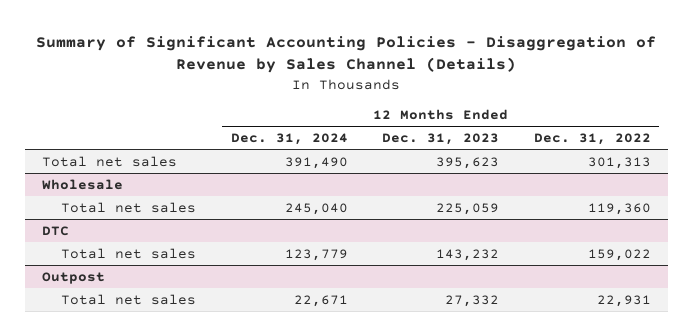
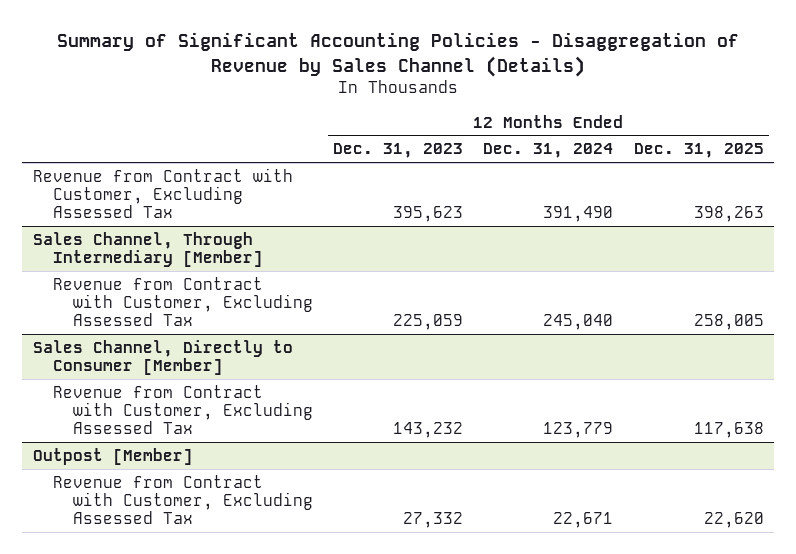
[533,132,651,145] Dec. 31, 2022 -> none
none -> [633,143,764,159] Dec. 31, 2025
[42,155,178,167] Total net sales -> [32,167,293,219] Revenue from Contract with Customer, Excluding Assessed Tax
[42,178,124,190] Wholesale -> [32,231,263,268] Sales Channel, Through Intermediary [Member]
[61,201,197,213] Total net sales -> [52,276,314,327] Revenue from Contract with Customer, Excluding Assessed Tax
[42,225,70,236] DTC -> [32,339,293,376] Sales Channel, Directly to Consumer [Member]
[61,247,197,259] Total net sales -> [52,384,314,435] Revenue from Contract with Customer, Excluding Assessed Tax
[42,271,106,284] Outpost -> [32,447,193,465] Outpost [Member]
[61,293,197,305] Total net sales -> [52,474,314,525] Revenue from Contract with Customer, Excluding Assessed Tax

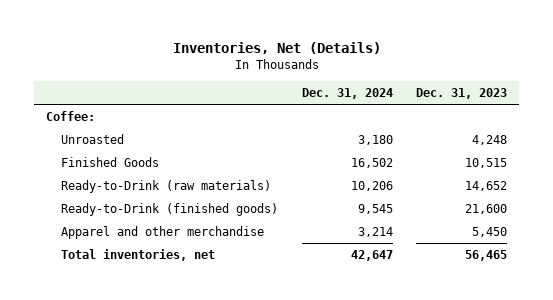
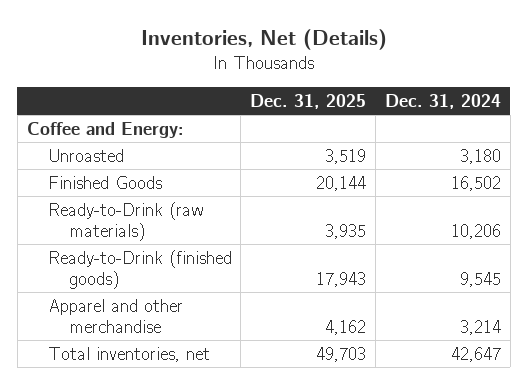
[416,87,508,99] Dec. 31, 2023 -> none
none -> [250,94,367,110] Dec. 31, 2025
[45,110,95,121] Coffee: -> [26,121,184,138] Coffee and Energy:

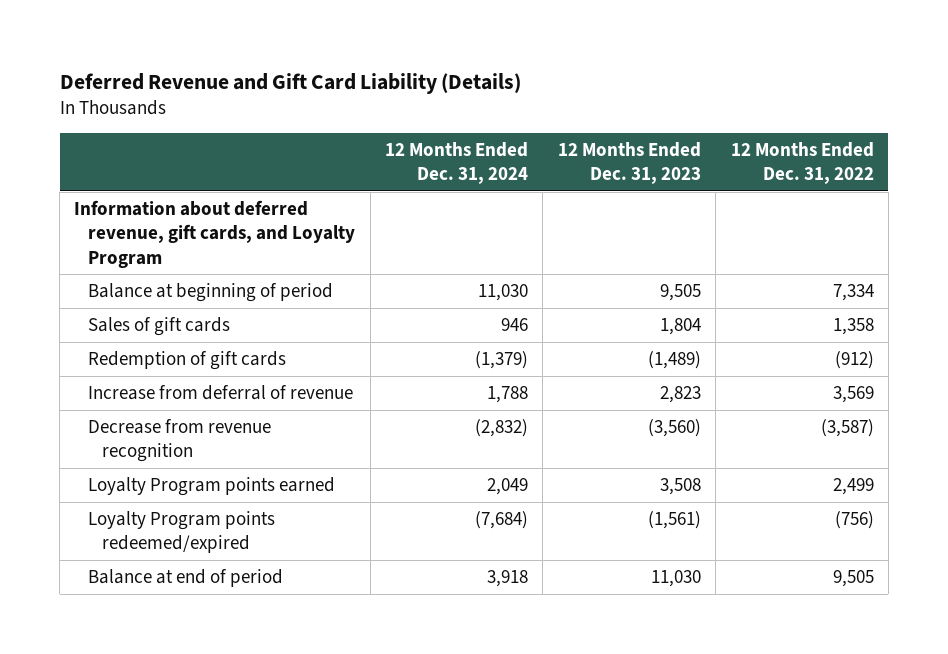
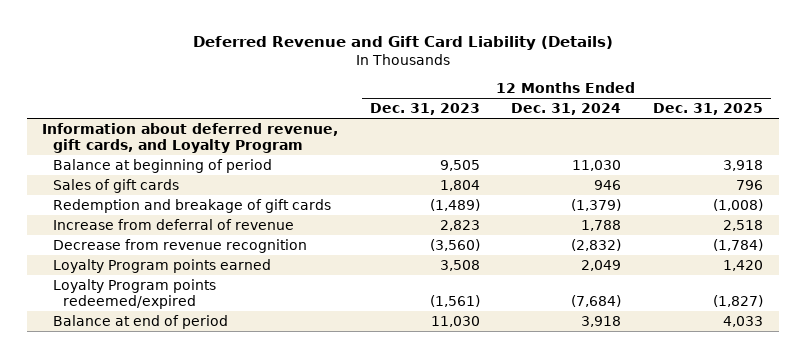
[730,142,874,185] 12 Months Ended Dec. 31, 2022 -> none
none -> [652,103,763,116] Dec. 31, 2025
[88,350,287,370] Redemption of gift cards -> [52,198,331,213] Redemption and breakage of gift cards

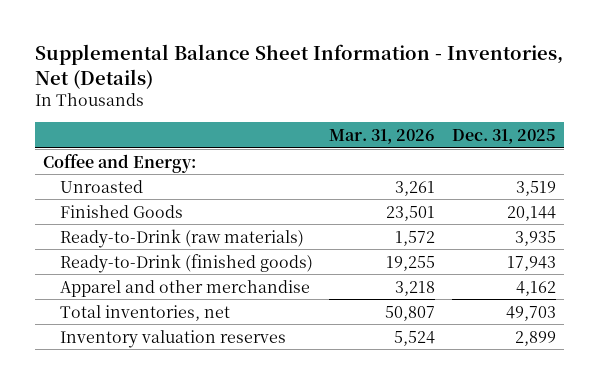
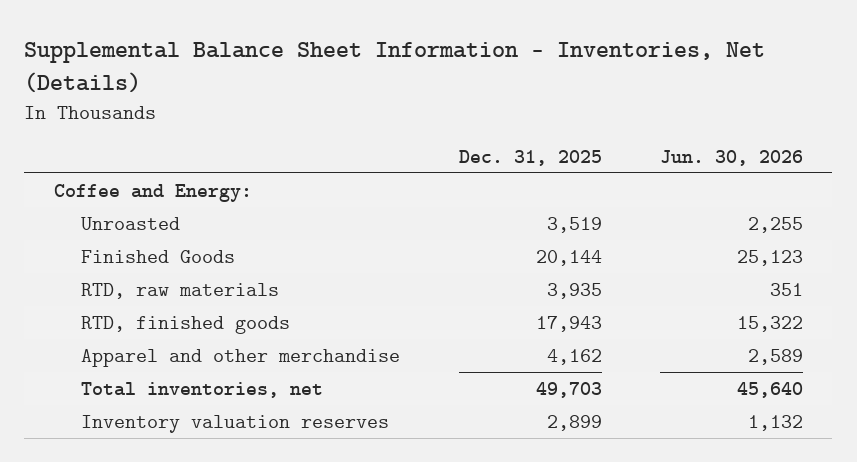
[329,128,436,144] Mar. 31, 2026 -> none
none -> [659,149,803,166] Jun. 30, 2026
[59,228,304,248] Ready-to-Drink (raw materials) -> [81,282,280,299] RTD, raw materials
[59,253,313,273] Ready-to-Drink (finished goods) -> [81,315,291,334] RTD, finished goods

